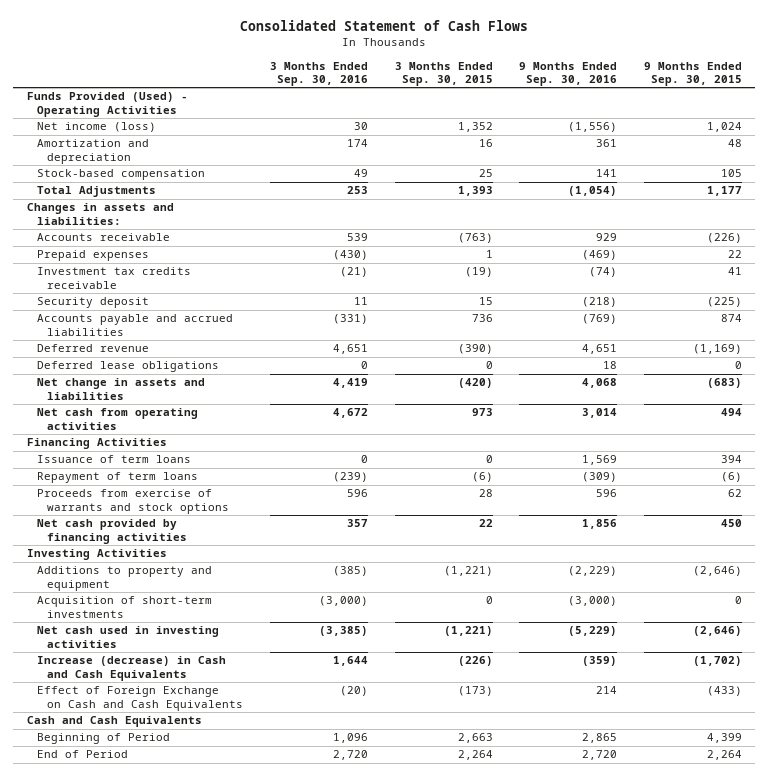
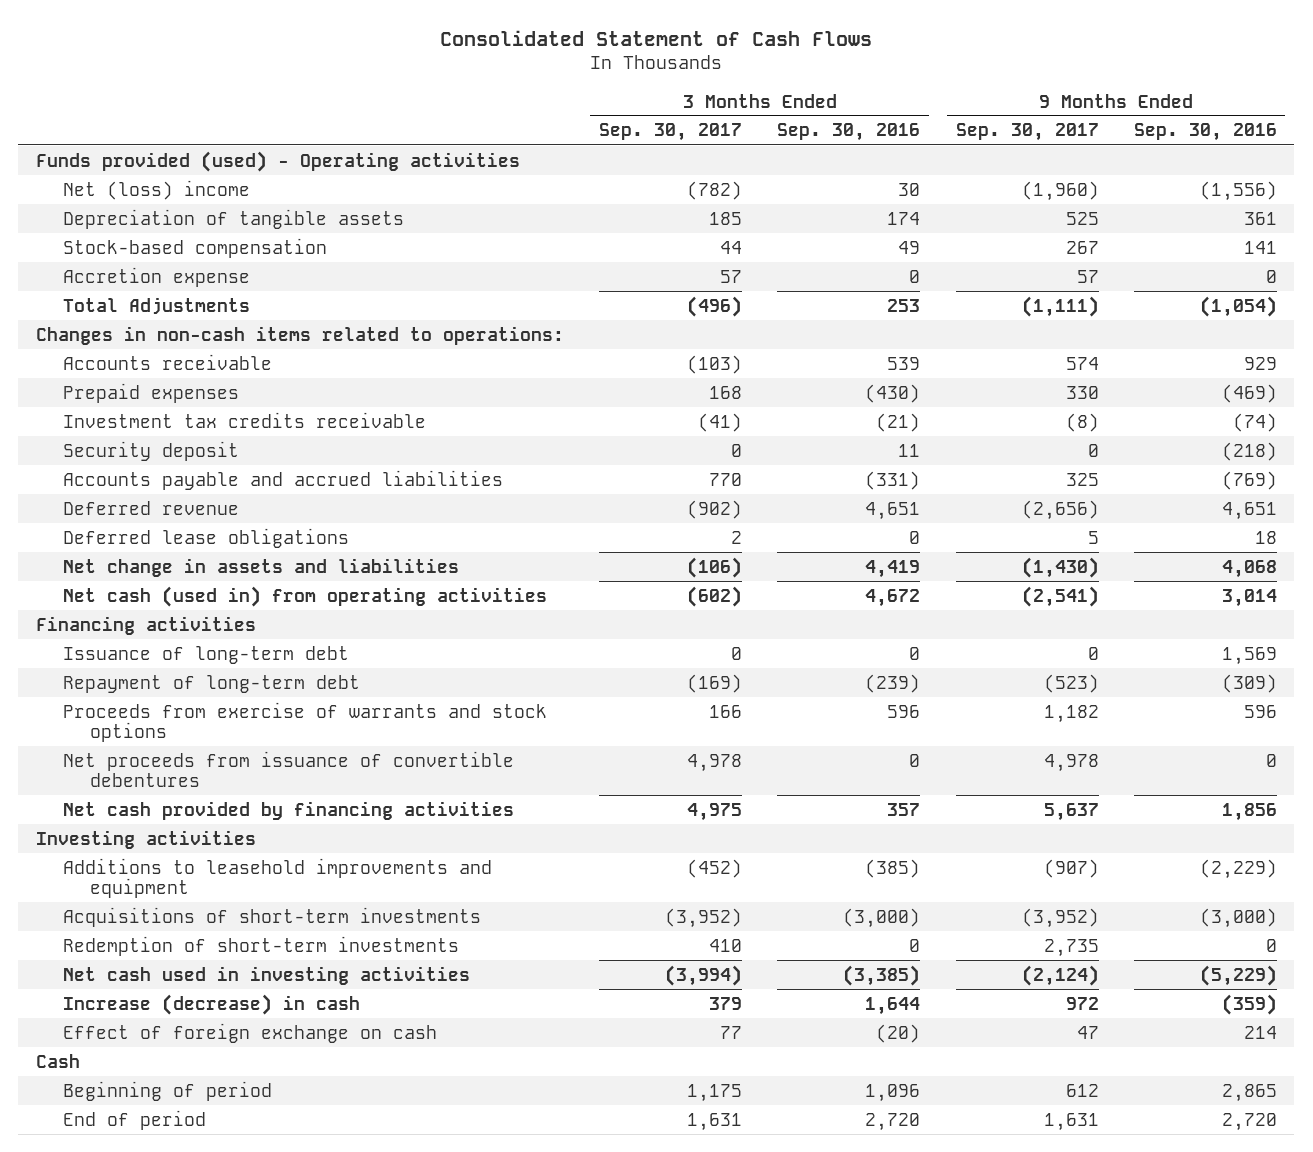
[394,61,493,86] 3 Months Ended Sep. 30, 2015 -> none
[644,61,743,86] 9 Months Ended Sep. 30, 2015 -> none
none -> [599,123,743,142] Sep. 30, 2017
none -> [955,123,1099,142] Sep. 30, 2017
[26,92,188,117] Funds Provided (Used) - Operating Activities -> [36,150,521,172] Funds provided (used) - Operating activities
[37,122,157,133] Net income (loss) -> [62,179,250,200] Net (loss) income
[37,139,150,164] Amortization and depreciation -> [62,208,404,229] Depreciation of tangible assets
none -> [62,266,250,287] Accretion expense
[26,203,174,225] Changes in assets and liabilities: -> [36,325,565,345] Changes in non-cash items related to operations:
[37,408,199,430] Net cash from operating activities -> [62,585,547,607] Net cash (used in) from operating activities
[26,438,167,450] Financing Activities -> [36,615,257,635] Financing activities
[37,455,192,464] Issuance of term loans -> [62,645,349,664] Issuance of long-term debt
[37,472,199,484] Repayment of term loans -> [62,674,360,693] Repayment of long-term debt
none -> [62,750,514,788] Net proceeds from issuance of convertible debentures
[26,549,167,561] Investing Activities -> [36,829,257,849] Investing activities
[37,566,213,591] Additions to property and equipment -> [62,857,492,899] Additions to leasehold improvements and equipment
[37,596,213,618] Acquisition of short-term investments -> [62,906,481,927] Acquisitions of short-term investments
none -> [62,935,459,956] Redemption of short-term investments
[37,656,227,681] Increase (decrease) in Cash and Cash Equivalents -> [62,993,360,1015] Increase (decrease) in cash
[37,686,244,711] Effect of Foreign Exchange on Cash and Cash Equivalents -> [62,1022,437,1043] Effect of foreign exchange on cash
[26,716,202,728] Cash and Cash Equivalents -> [36,1053,81,1068] Cash
[37,733,171,745] Beginning of Period -> [62,1080,272,1101] Beginning of period
[37,750,129,759] End of Period -> [62,1109,206,1130] End of period

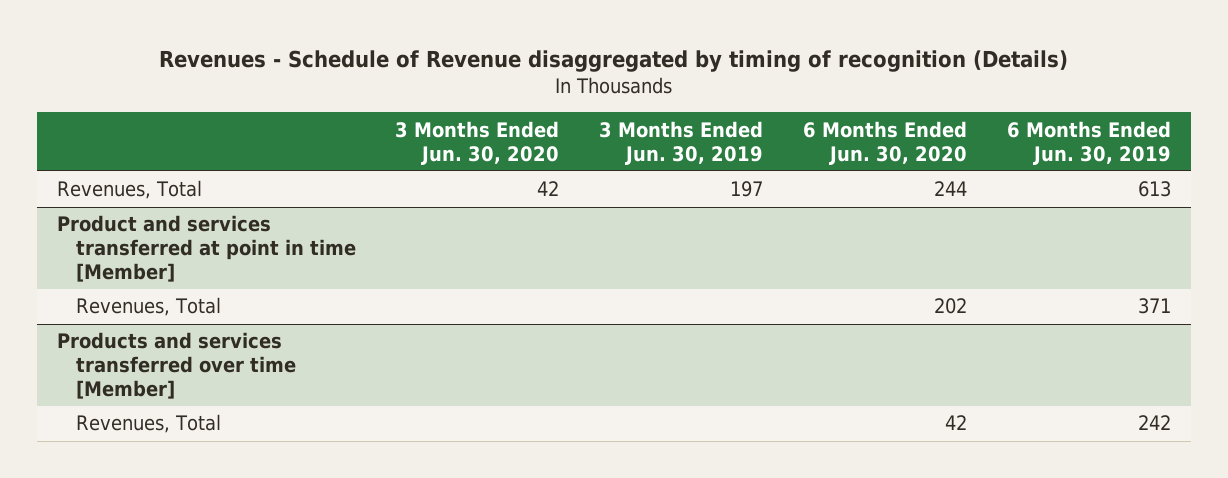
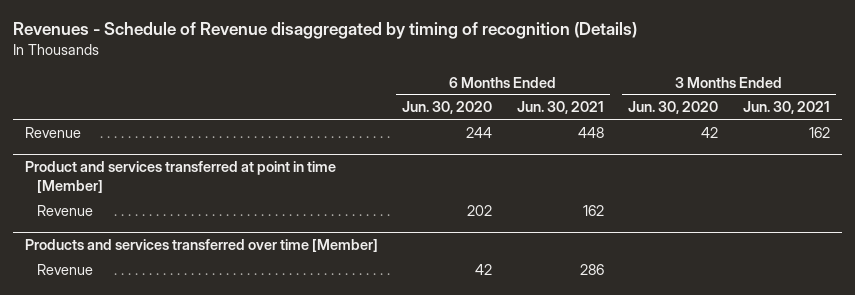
[599,120,764,165] 3 Months Ended Jun. 30, 2019 -> none
[1007,120,1172,165] 6 Months Ended Jun. 30, 2019 -> none
none -> [516,101,604,115] Jun. 30, 2021
none -> [742,101,830,115] Jun. 30, 2021
[57,180,203,200] Revenues, Total -> [24,126,81,138] Revenue
[75,297,221,317] Revenues, Total -> [36,204,93,216] Revenue
[75,414,221,434] Revenues, Total -> [36,263,93,275] Revenue

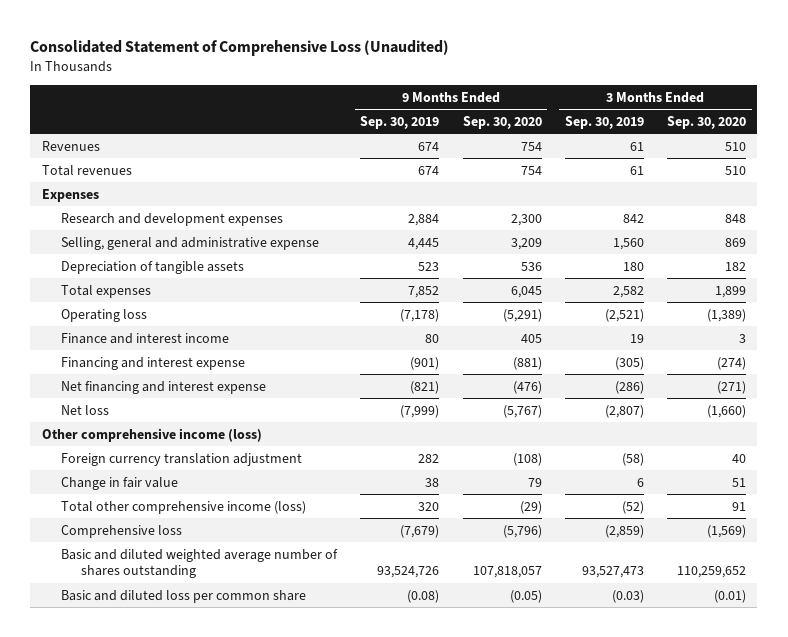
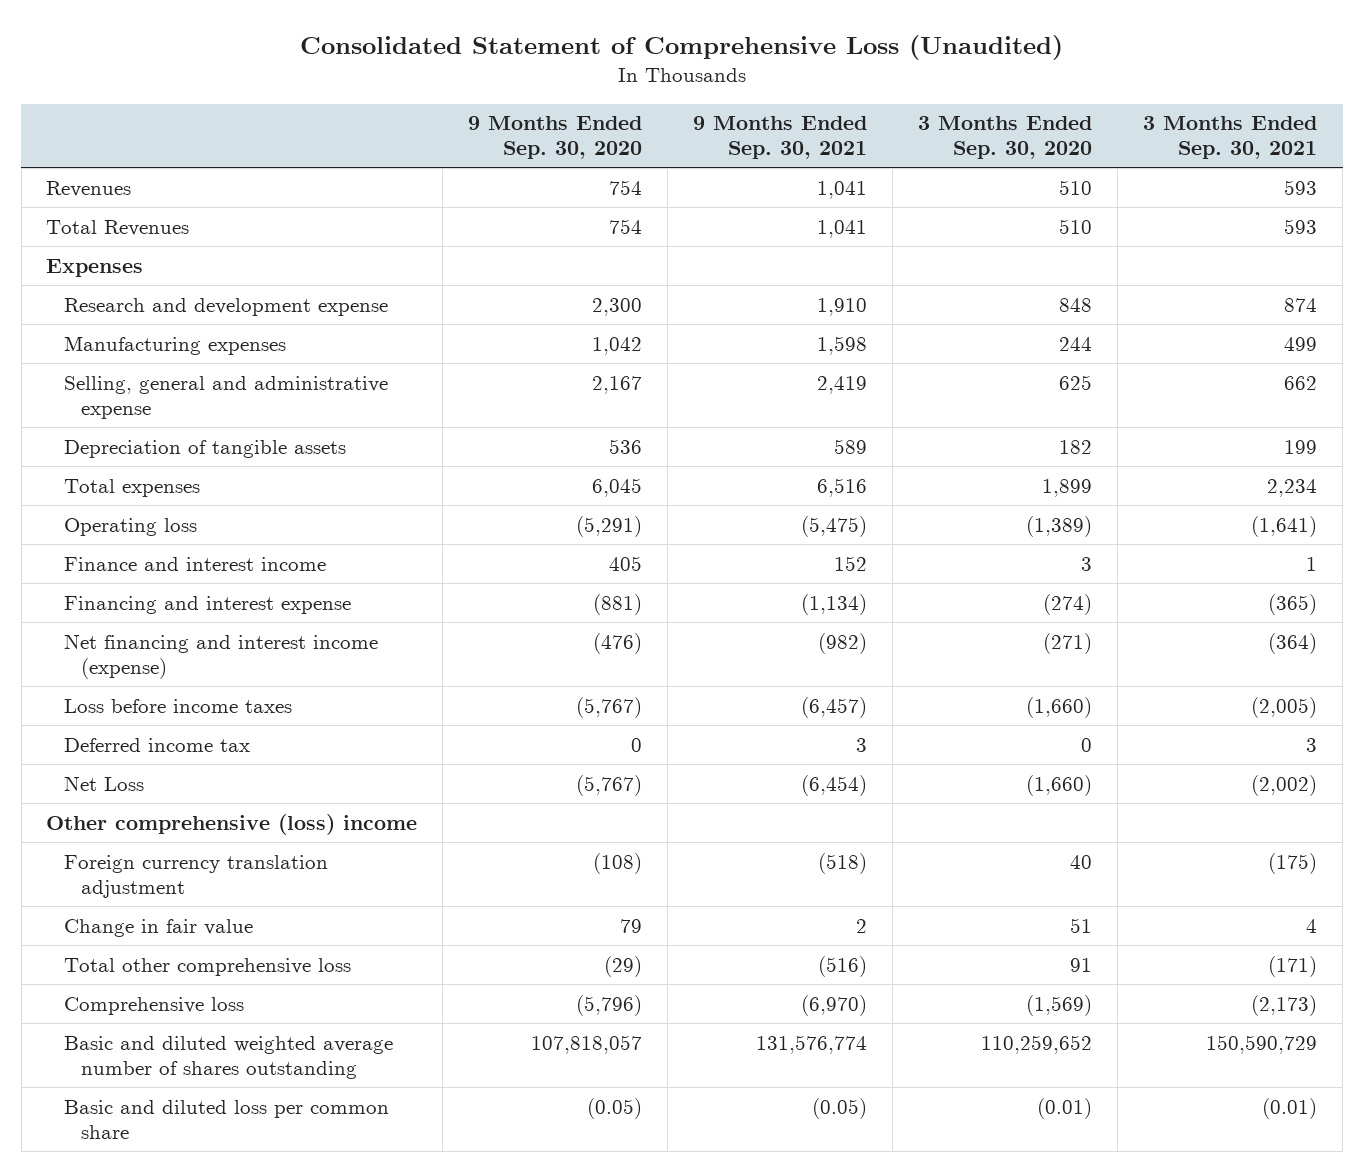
[360,115,440,129] Sep. 30, 2019 -> none
[564,115,644,129] Sep. 30, 2019 -> none
none -> [693,116,868,160] 9 Months Ended Sep. 30, 2021
none -> [1143,116,1318,160] 3 Months Ended Sep. 30, 2021
[41,164,132,176] Total revenues -> [46,219,190,236] Total Revenues
[61,212,284,226] Research and development expenses -> [63,297,388,316] Research and development expense
none -> [63,335,286,355] Manufacturing expenses
[510,237,542,250] 3,209 -> [592,375,643,394] 2,167
[724,237,746,247] 869 -> [1059,374,1093,390] 625
[61,380,267,394] Net financing and interest expense -> [63,633,378,679] Net financing and interest income (expense)
none -> [63,698,292,713] Loss before income taxes
none -> [63,737,250,752] Deferred income tax
[61,404,110,415] Net loss -> [63,775,144,791] Net Loss
[41,427,262,442] Other comprehensive income (loss) -> [46,813,418,835] Other comprehensive (loss) income
[61,500,307,514] Total other comprehensive income (loss) -> [63,957,351,976] Total other comprehensive loss

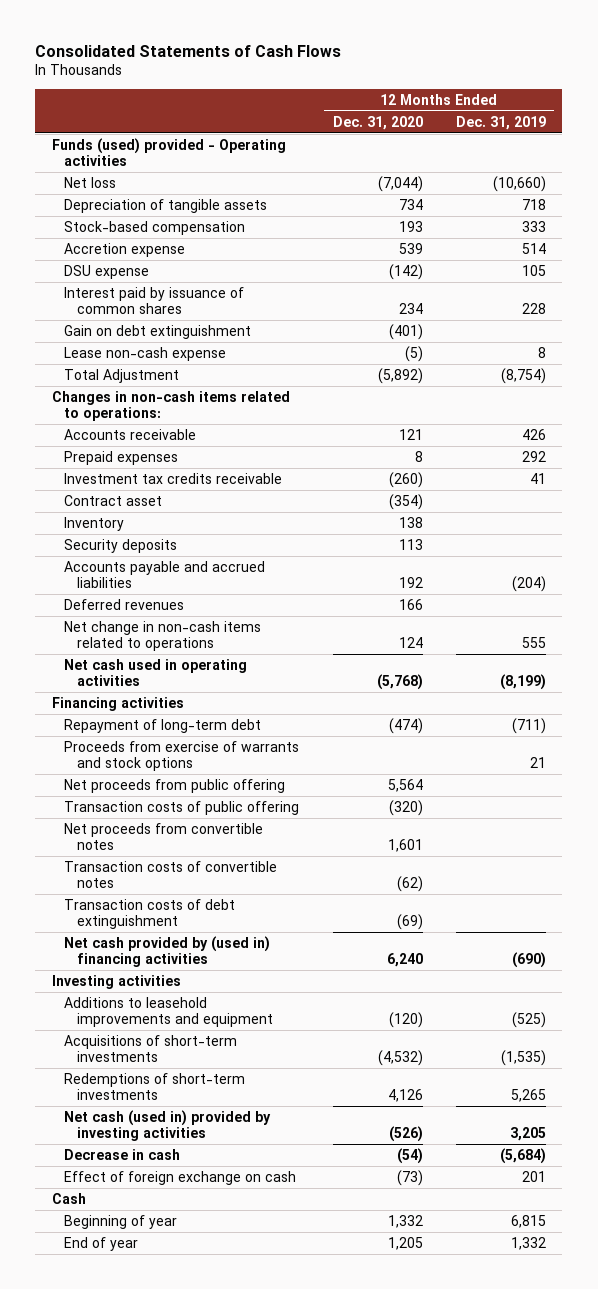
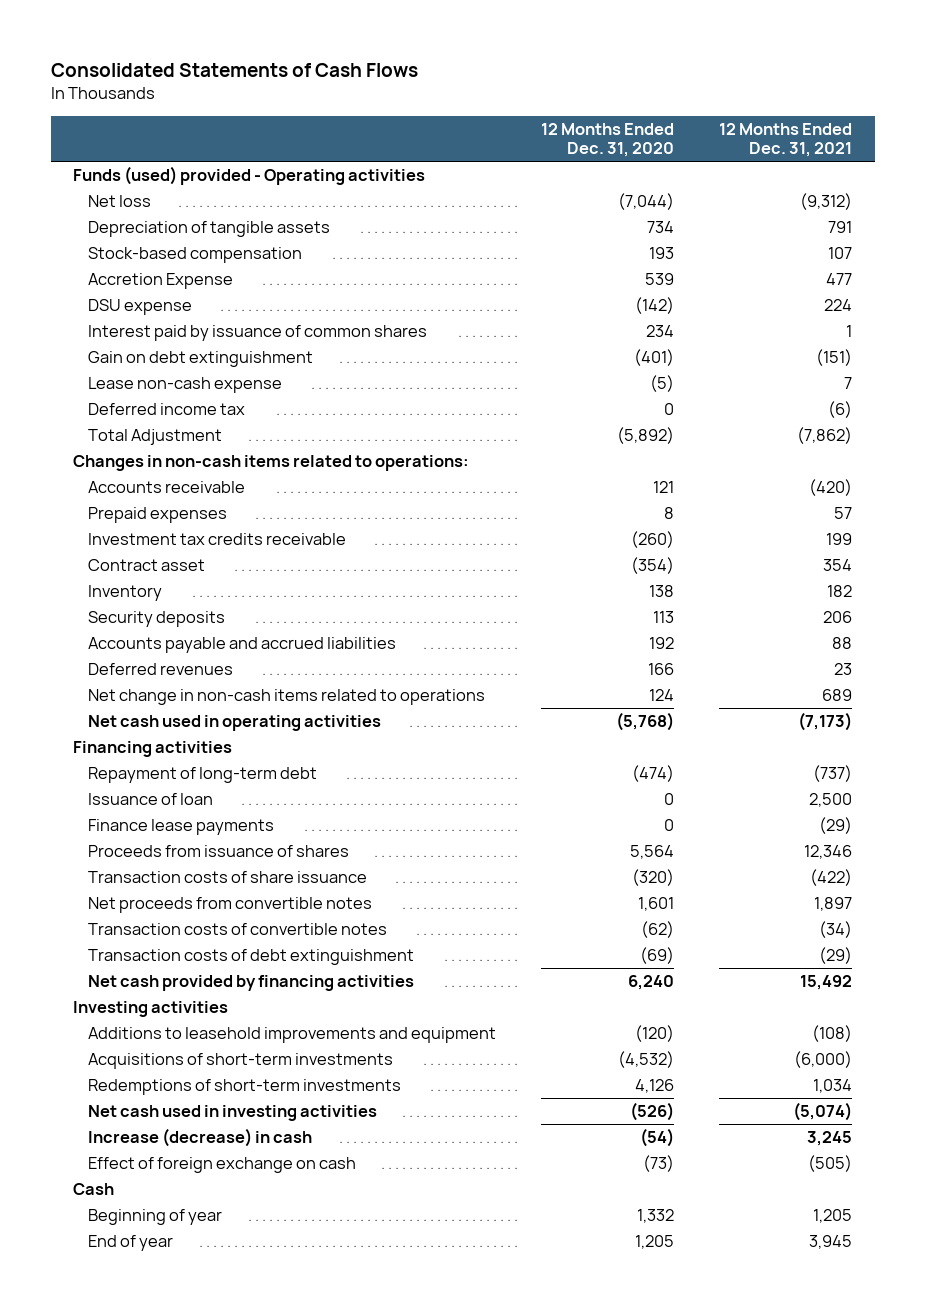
[455,115,546,130] Dec. 31, 2019 -> none
none -> [719,122,853,158] 12 Months Ended Dec. 31, 2021
[64,242,186,257] Accretion expense -> [87,273,233,290] Accretion Expense
none -> [87,403,245,416] Deferred income tax
[64,740,300,771] Proceeds from exercise of warrants and stock options -> none
[64,800,300,815] Transaction costs of public offering -> none
none -> [87,793,213,806] Issuance of loan
none -> [87,819,274,836] Finance lease payments
[64,778,286,793] Net proceeds from public offering -> [87,845,349,858] Proceeds from issuance of shares
none -> [87,871,367,884] Transaction costs of share issuance
[64,935,271,967] Net cash provided by (used in) financing activities -> [87,975,414,992] Net cash provided by financing activities
[64,1109,272,1141] Net cash (used in) provided by investing activities -> [87,1105,377,1122] Net cash used in investing activities
[64,1148,181,1160] Decrease in cash -> [87,1128,312,1148] Increase (decrease) in cash

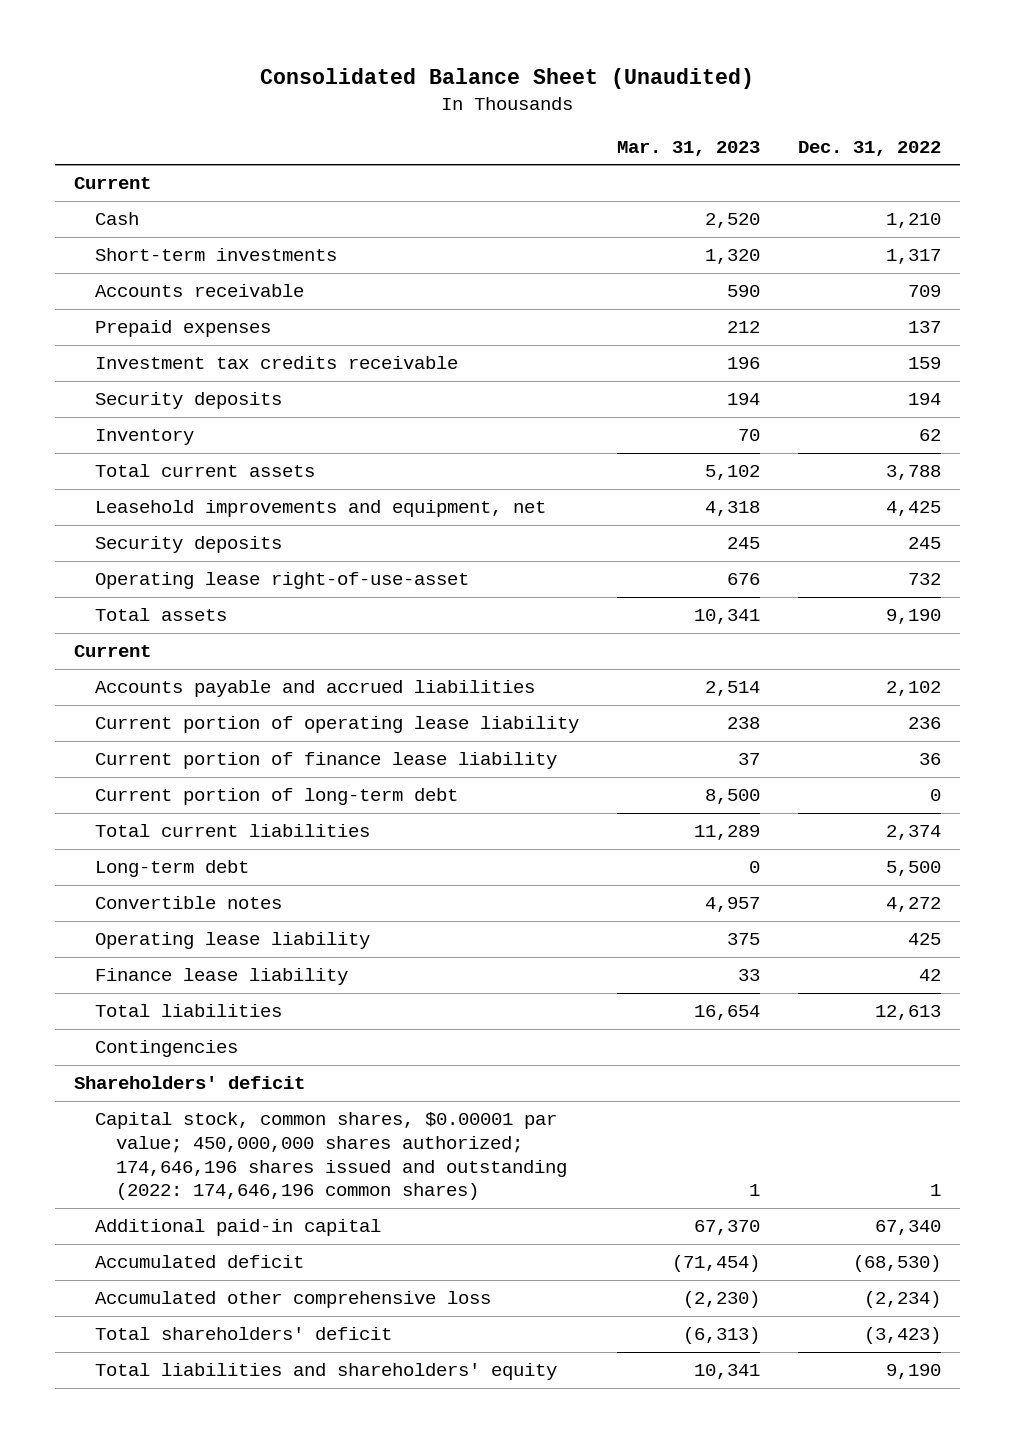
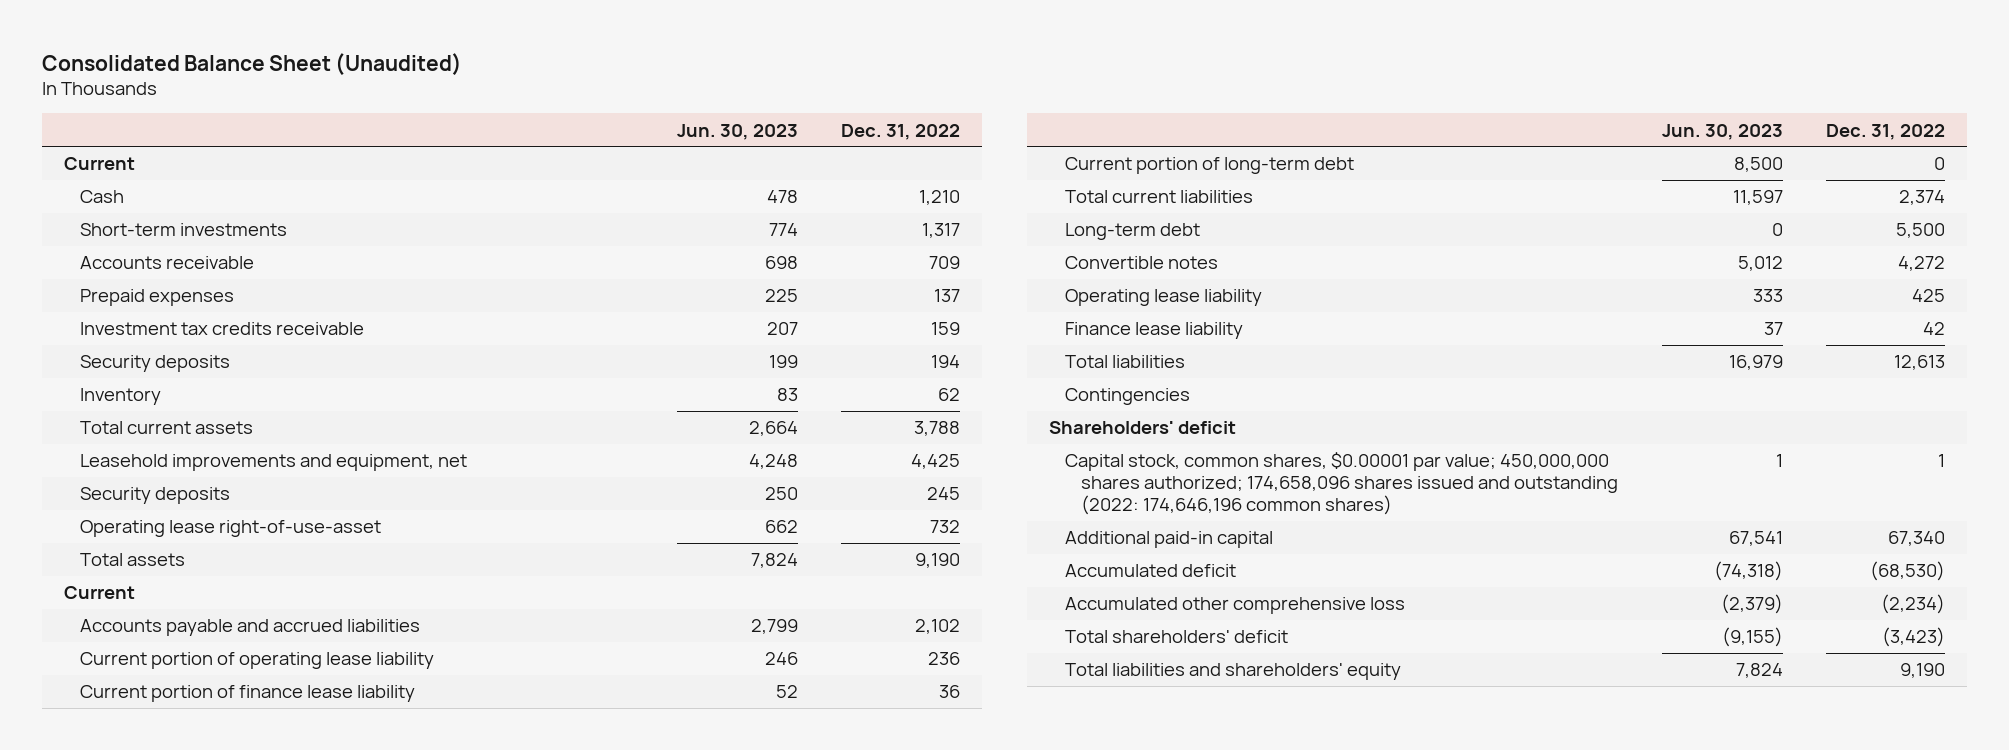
[616,140,760,156] Mar. 31, 2023 -> none
none -> [676,123,798,140] Jun. 30, 2023
[94,1112,567,1201] Capital stock, common shares, $0.00001 par value; 450,000,000 shares authorized; 174,646,196 shares issued and outstanding (2022: 174,646,196 common shares) -> [1065,452,1619,516] Capital stock, common shares, $0.00001 par value; 450,000,000 shares authorized; 174,658,096 shares issued and outstanding (2022: 174,646,196 common shares)

